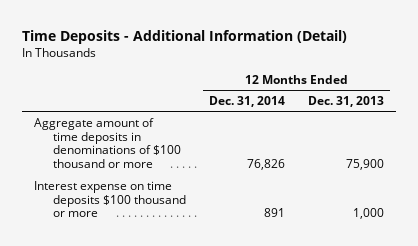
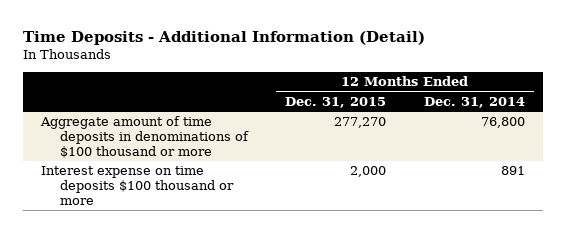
[308,95,385,107] Dec. 31, 2013 -> none
none -> [285,97,387,109] Dec. 31, 2015
[247,159,286,171] 76,826 -> [480,117,525,129] 76,800

